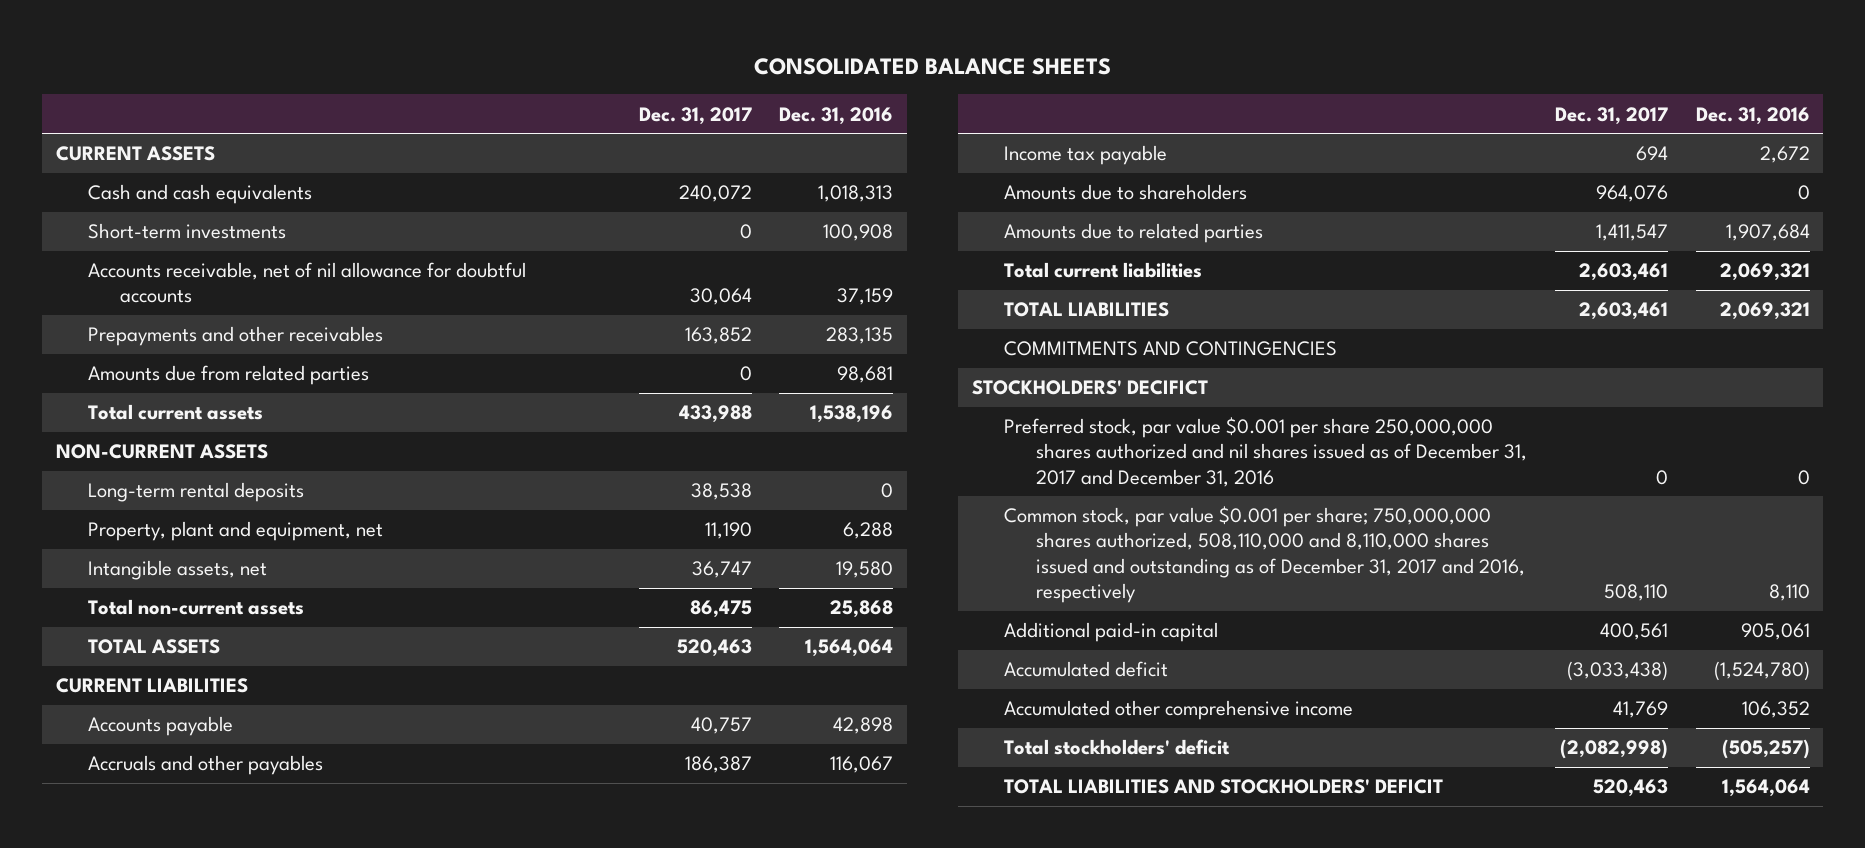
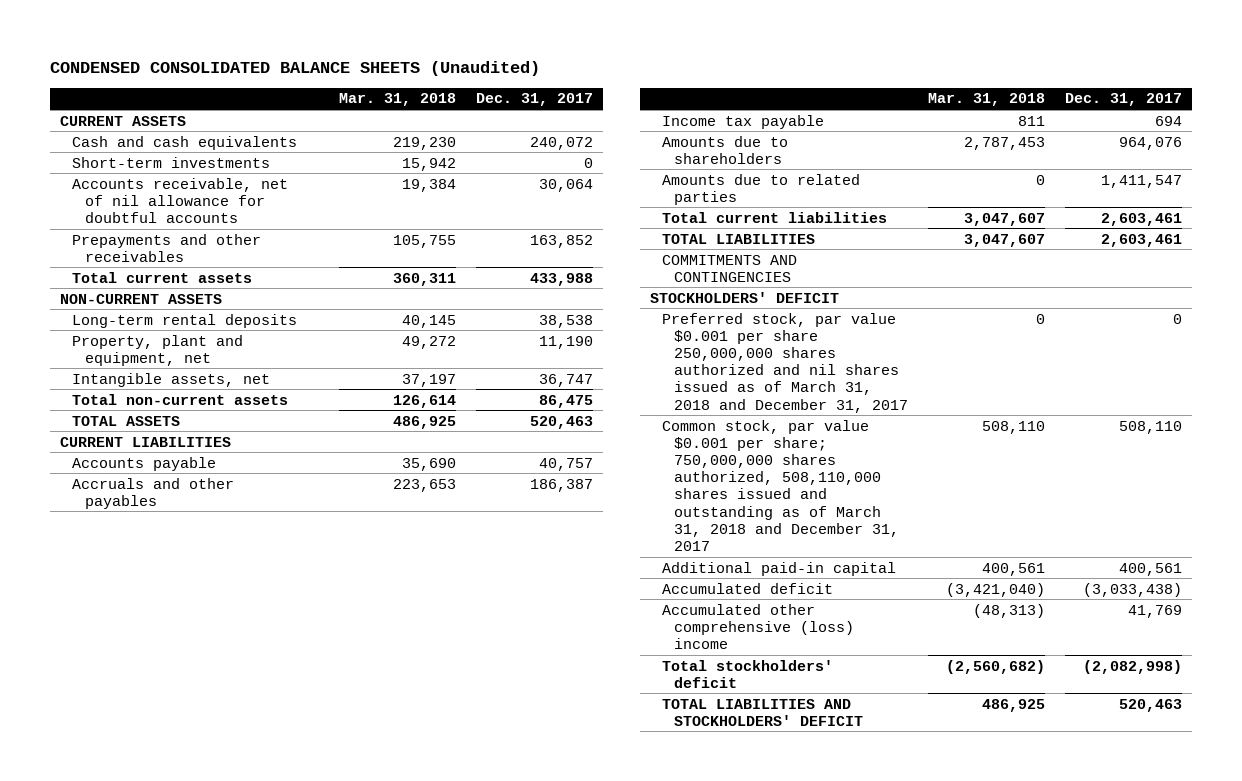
[753,57,1111,75] CONSOLIDATED BALANCE SHEETS -> [50,61,541,77] CONDENSED CONSOLIDATED BALANCE SHEETS (Unaudited)
[779,106,894,125] Dec. 31, 2016 -> none
none -> [338,93,456,107] Mar. 31, 2018
[87,365,369,386] Amounts due from related parties -> none
[972,380,1209,396] STOCKHOLDERS' DECIFICT -> none
none -> [649,291,839,303] STOCKHOLDERS' DEFICIT
[1004,417,1528,487] Preferred stock, par value $0.001 per share 250,000,000 shares authorized and nil shares issued as of December 31, 2017 and December 31, 2016 -> [661,312,909,413] Preferred stock, par value $0.001 per share 250,000,000 shares authorized and nil shares issued as of March 31, 2018 and December 31, 2017
[1004,506,1526,603] Common stock, par value $0.001 per share; 750,000,000 shares authorized, 508,110,000 and 8,110,000 shares issued and outstanding as of December 31, 2017 and 2016, respectively -> [661,419,900,552] Common stock, par value $0.001 per share; 750,000,000 shares authorized, 508,110,000 shares issued and outstanding as of March 31, 2018 and December 31, 2017
[1004,700,1354,721] Accumulated other comprehensive income -> [661,603,855,649] Accumulated other comprehensive (loss) income

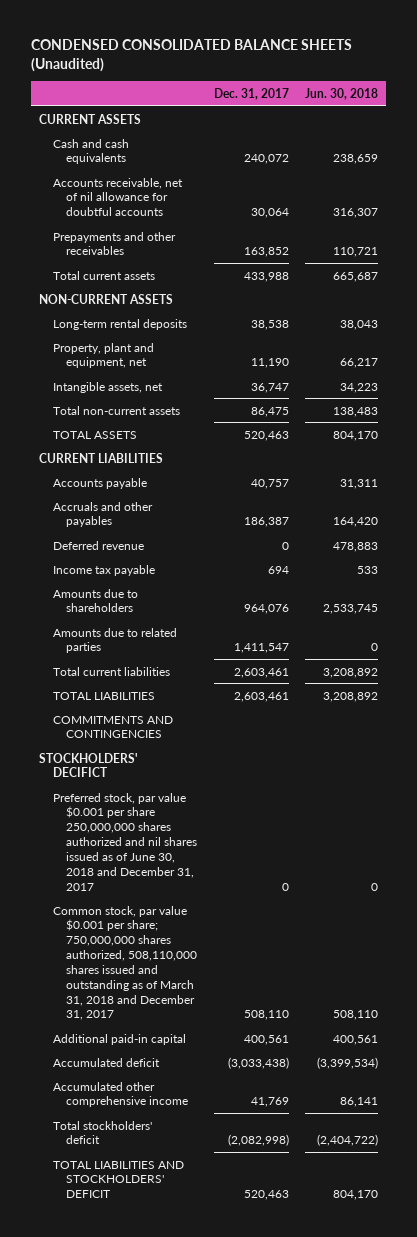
[338,93,456,107] Mar. 31, 2018 -> none
none -> [305,87,379,100] Jun. 30, 2018
[72,156,271,168] Short-term investments -> none
none -> [52,540,144,550] Deferred revenue
[649,291,839,303] STOCKHOLDERS' DEFICIT -> none
none -> [39,752,139,778] STOCKHOLDERS' DECIFICT
[661,312,909,413] Preferred stock, par value $0.001 per share 250,000,000 shares authorized and nil shares issued as of March 31, 2018 and December 31, 2017 -> [52,792,198,891] Preferred stock, par value $0.001 per share 250,000,000 shares authorized and nil shares issued as of June 30, 2018 and December 31, 2017
[661,603,855,649] Accumulated other comprehensive (loss) income -> [52,1081,189,1108] Accumulated other comprehensive income

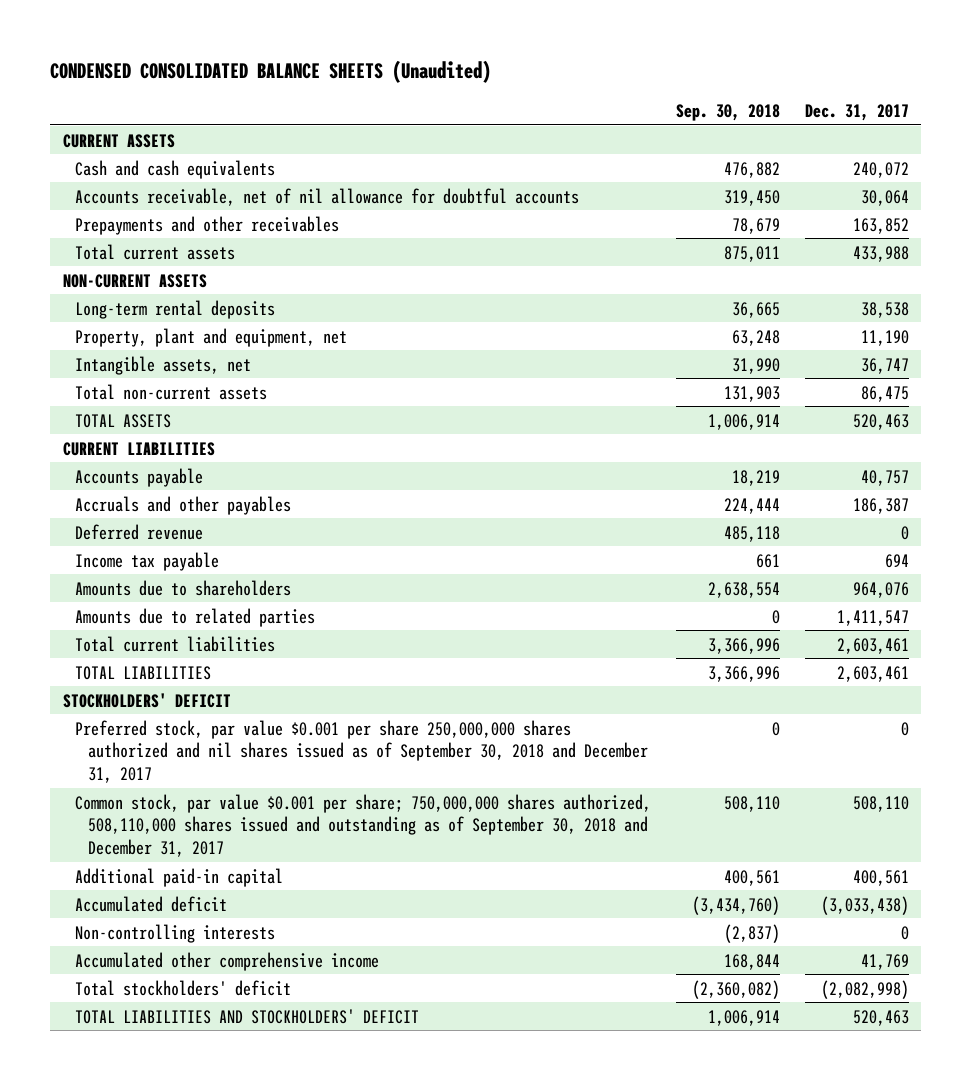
[305,87,379,100] Jun. 30, 2018 -> none
none -> [675,103,780,121] Sep. 30, 2018
[52,715,173,739] COMMITMENTS AND CONTINGENCIES -> none
[39,752,139,778] STOCKHOLDERS' DECIFICT -> none
none -> [62,692,231,708] STOCKHOLDERS' DEFICIT
[52,792,198,891] Preferred stock, par value $0.001 per share 250,000,000 shares authorized and nil shares issued as of June 30, 2018 and December 31, 2017 -> [75,719,648,783] Preferred stock, par value $0.001 per share 250,000,000 shares authorized and nil shares issued as of September 30, 2018 and December 31, 2017
[52,905,198,1021] Common stock, par value $0.001 per share; 750,000,000 shares authorized, 508,110,000 shares issued and outstanding as of March 31, 2018 and December 31, 2017 -> [75,793,652,857] Common stock, par value $0.001 per share; 750,000,000 shares authorized, 508,110,000 shares issued and outstanding as of September 30, 2018 and December 31, 2017
none -> [75,923,276,943] Non-controlling interests

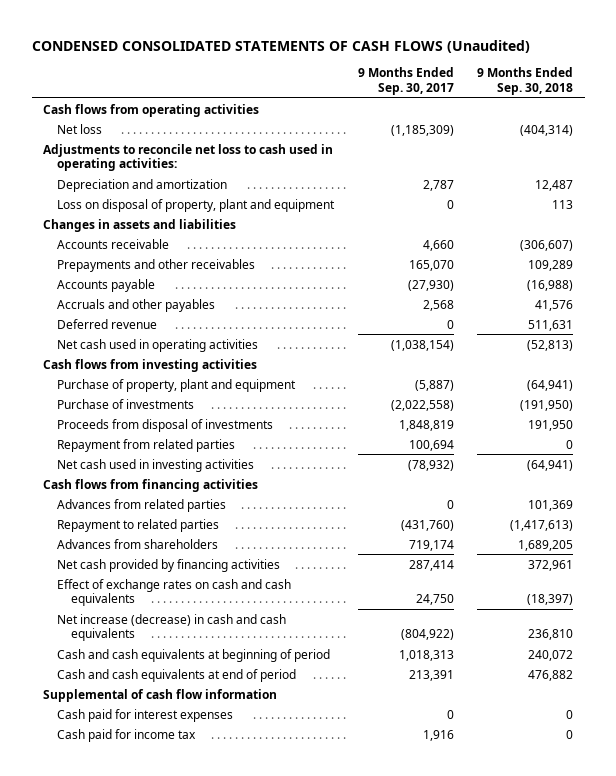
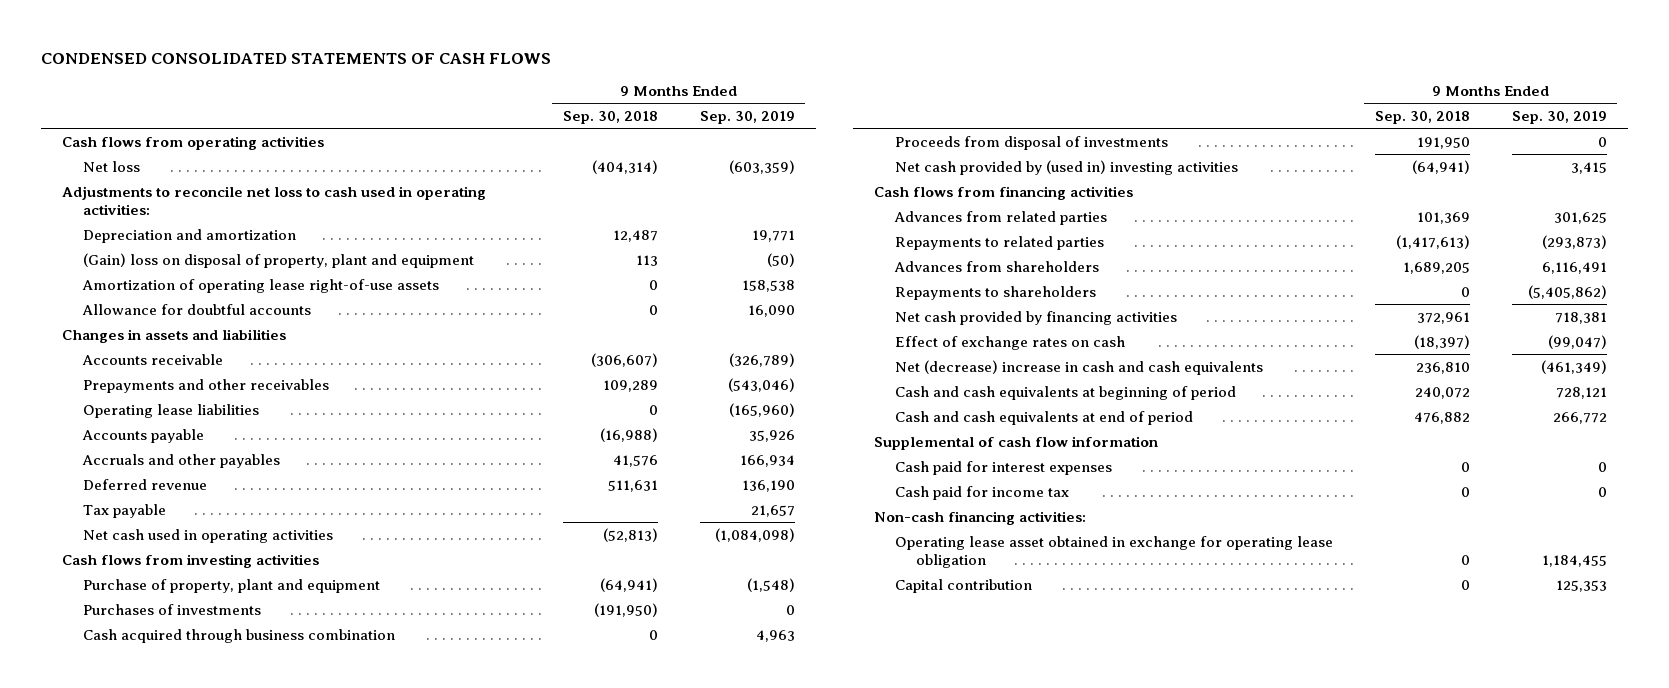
[31,39,530,53] CONDENSED CONSOLIDATED STATEMENTS OF CASH FLOWS (Unaudited) -> [40,52,551,64] CONDENSED CONSOLIDATED STATEMENTS OF CASH FLOWS
[357,67,454,96] 9 Months Ended Sep. 30, 2017 -> none
none -> [699,110,795,124] Sep. 30, 2019
[57,198,336,212] Loss on disposal of property, plant and equipment -> [82,252,474,268] (Gain) loss on disposal of property, plant and equipment
none -> [81,278,439,293] Amortization of operating lease right-of-use assets
none -> [81,303,311,315] Allowance for doubtful accounts
none -> [82,403,259,418] Operating lease liabilities
none -> [82,503,166,518] Tax payable
[57,398,195,409] Purchase of investments -> [82,603,261,615] Purchases of investments
none -> [82,628,395,643] Cash acquired through business combination
[57,438,236,452] Repayment from related parties -> none
[57,458,255,472] Net cash used in investing activities -> [894,159,1238,175] Net cash provided by (used in) investing activities
[57,518,220,532] Repayment to related parties -> [894,235,1104,250] Repayments to related parties
none -> [894,285,1096,300] Repayments to shareholders
[57,578,292,607] Effect of exchange rates on cash and cash equivalents -> [894,335,1125,350] Effect of exchange rates on cash
[57,613,287,642] Net increase (decrease) in cash and cash equivalents -> [894,359,1263,375] Net (decrease) increase in cash and cash equivalents
none -> [873,510,1086,525] Non-cash financing activities:
none -> [894,535,1333,568] Operating lease asset obtained in exchange for operating lease obligation
none -> [894,578,1032,593] Capital contribution

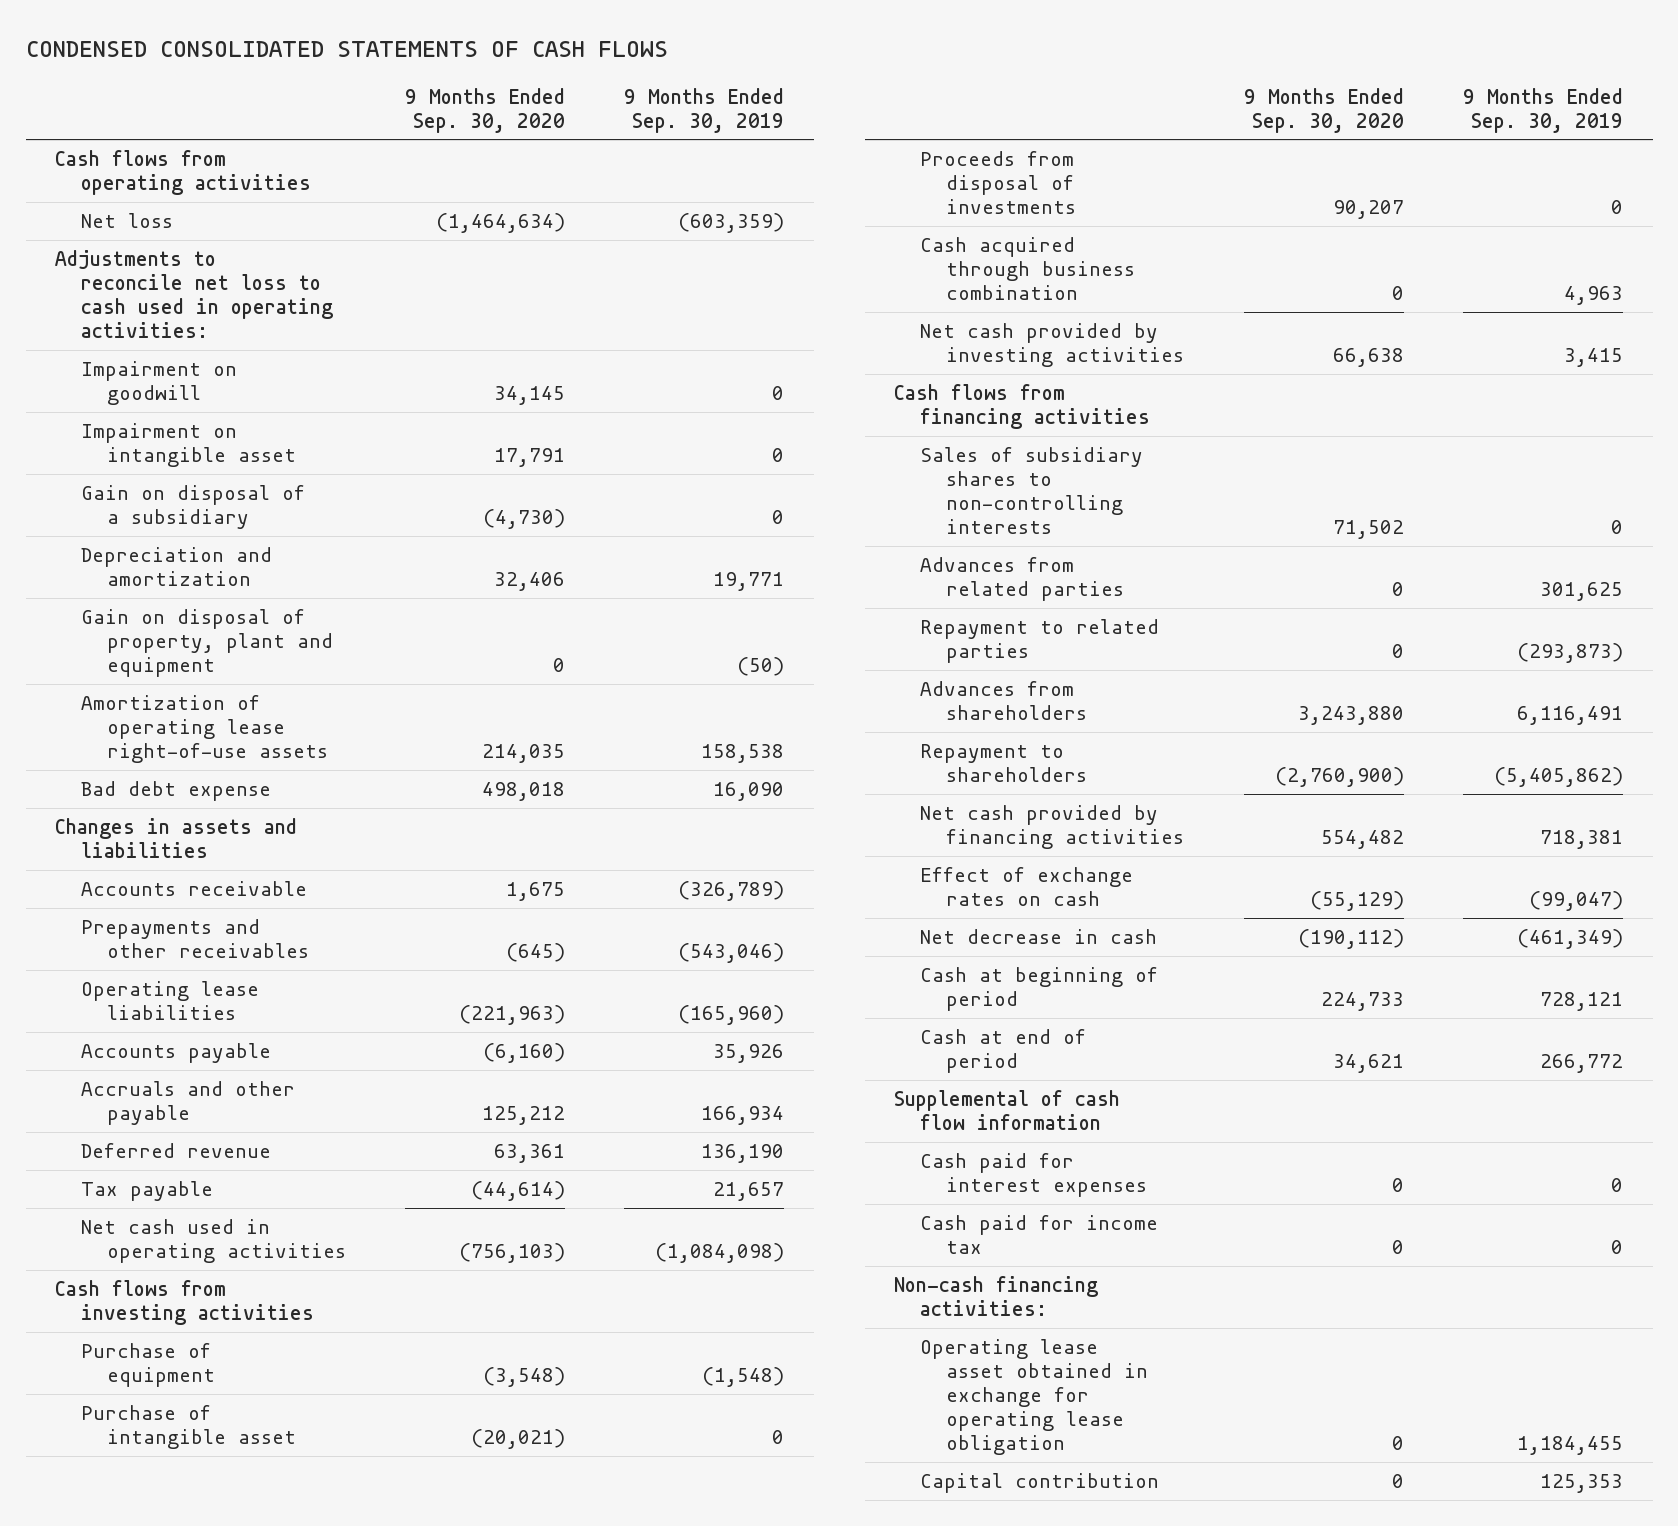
[562,110,658,124] Sep. 30, 2018 -> none
none -> [405,87,566,133] 9 Months Ended Sep. 30, 2020
none -> [81,360,238,405] Impairment on goodwill
none -> [81,422,297,467] Impairment on intangible asset
none -> [81,484,306,529] Gain on disposal of a subsidiary
[82,252,474,268] (Gain) loss on disposal of property, plant and equipment -> [81,608,334,677] Gain on disposal of property, plant and equipment
[81,303,311,315] Allowance for doubtful accounts -> [81,780,272,801] Bad debt expense
[81,453,280,468] Accruals and other payables -> [81,1080,296,1125] Accruals and other payable
[82,603,261,615] Purchases of investments -> none
[82,578,380,593] Purchase of property, plant and equipment -> [81,1342,216,1387] Purchase of equipment
none -> [81,1404,297,1449] Purchase of intangible asset
[82,628,395,643] Cash acquired through business combination -> [920,236,1136,300] Cash acquired through business combination
[894,159,1238,175] Net cash provided by (used in) investing activities -> [920,322,1185,367] Net cash provided by investing activities
none -> [920,446,1144,534] Sales of subsidiary shares to non-controlling interests
[894,235,1104,250] Repayments to related parties -> [920,618,1160,663] Repayment to related parties
[894,285,1096,300] Repayments to shareholders -> [920,743,1088,782] Repayment to shareholders
[894,359,1263,375] Net (decrease) increase in cash and cash equivalents -> [920,928,1158,944] Net decrease in cash
[894,385,1236,400] Cash and cash equivalents at beginning of period -> [920,966,1159,1011] Cash at beginning of period
[894,410,1193,425] Cash and cash equivalents at end of period -> [920,1028,1087,1073] Cash at end of period

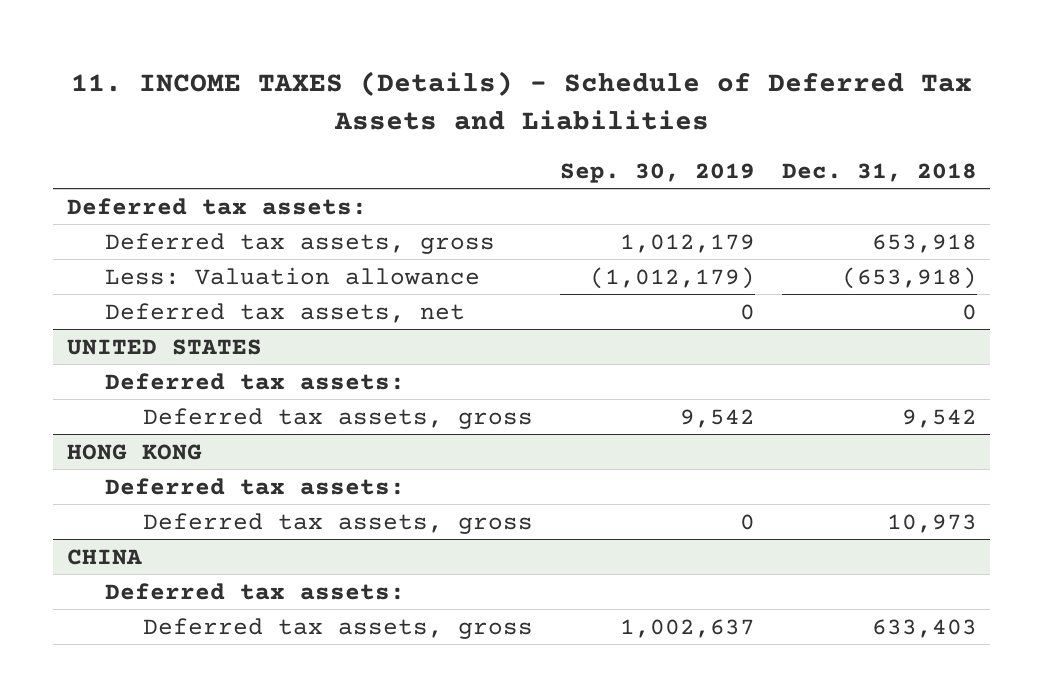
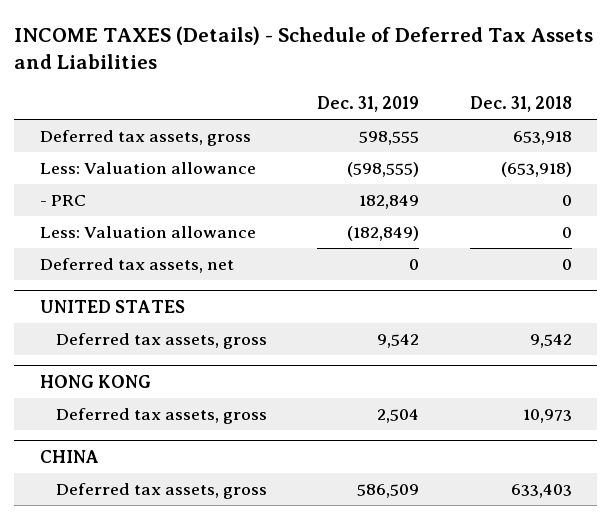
[70,71,972,131] 11. INCOME TAXES (Details) - Schedule of Deferred Tax Assets and Liabilities -> [14,25,594,70] INCOME TAXES (Details) - Schedule of Deferred Tax Assets and Liabilities
[559,162,755,183] Sep. 30, 2019 -> none
none -> [317,96,420,113] Dec. 31, 2019
[66,197,367,215] Deferred tax assets: -> none
none -> [39,195,86,207] - PRC
none -> [39,226,256,239] Less: Valuation allowance
[104,372,405,390] Deferred tax assets: -> none
[104,477,405,495] Deferred tax assets: -> none
[104,582,405,600] Deferred tax assets: -> none

